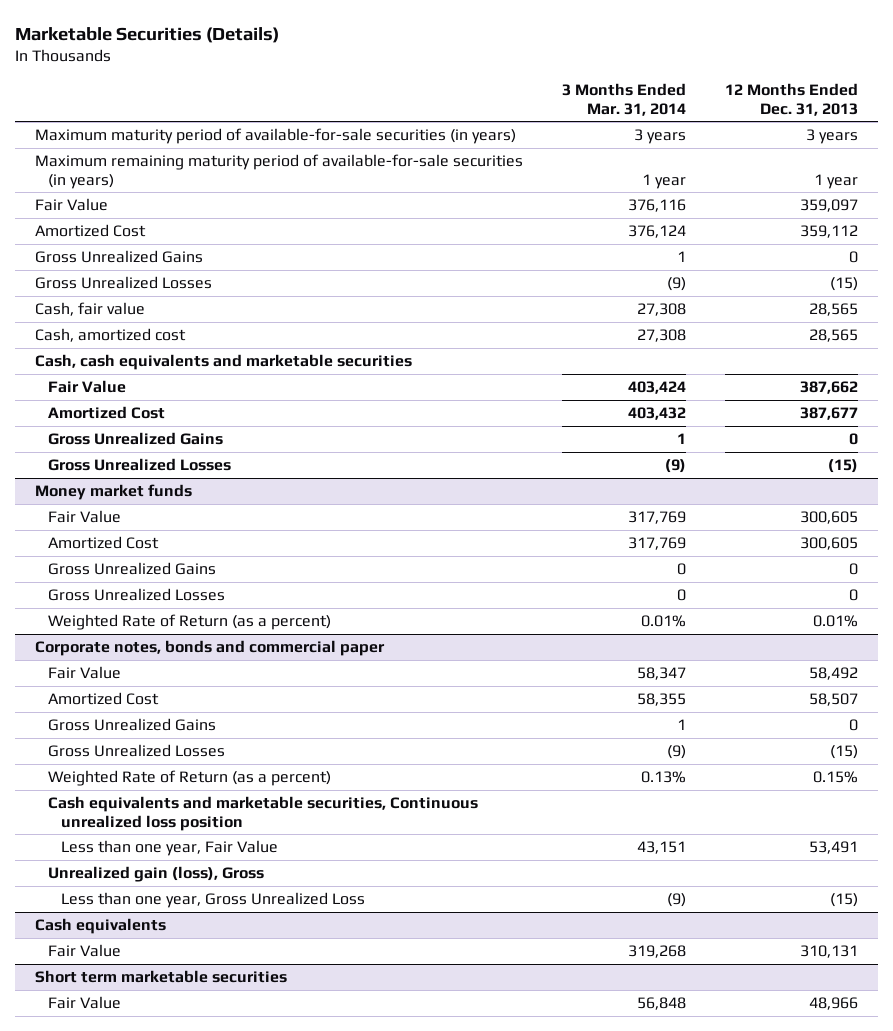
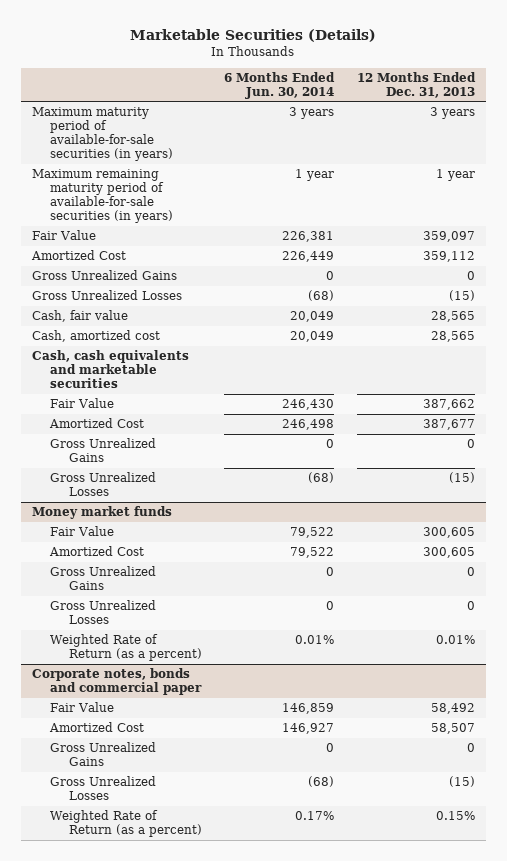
[562,83,687,116] 3 Months Ended Mar. 31, 2014 -> none
none -> [224,71,336,99] 6 Months Ended Jun. 30, 2014
[48,795,479,831] Cash equivalents and marketable securities, Continuous unrealized loss position -> none
[61,839,279,856] Less than one year, Fair Value -> none
[48,865,265,882] Unrealized gain (loss), Gross -> none
[61,891,366,908] Less than one year, Gross Unrealized Loss -> none
[34,917,166,934] Cash equivalents -> none
[48,943,122,957] Fair Value -> none
[34,969,287,983] Short term marketable securities -> none
[48,995,122,1009] Fair Value -> none

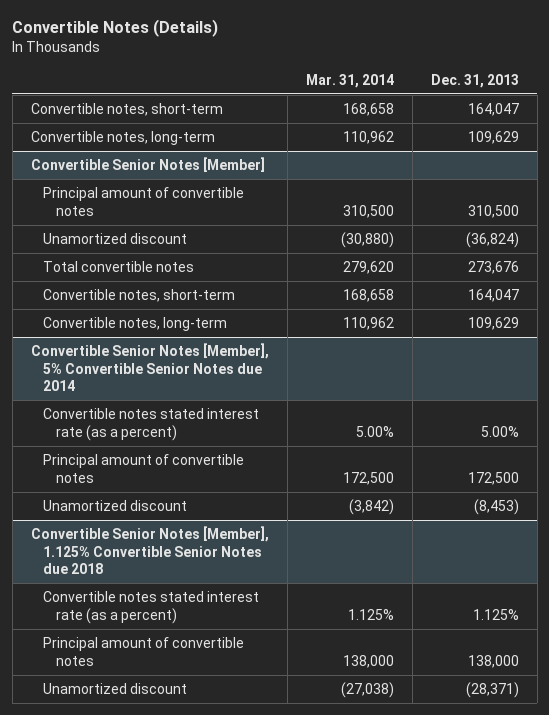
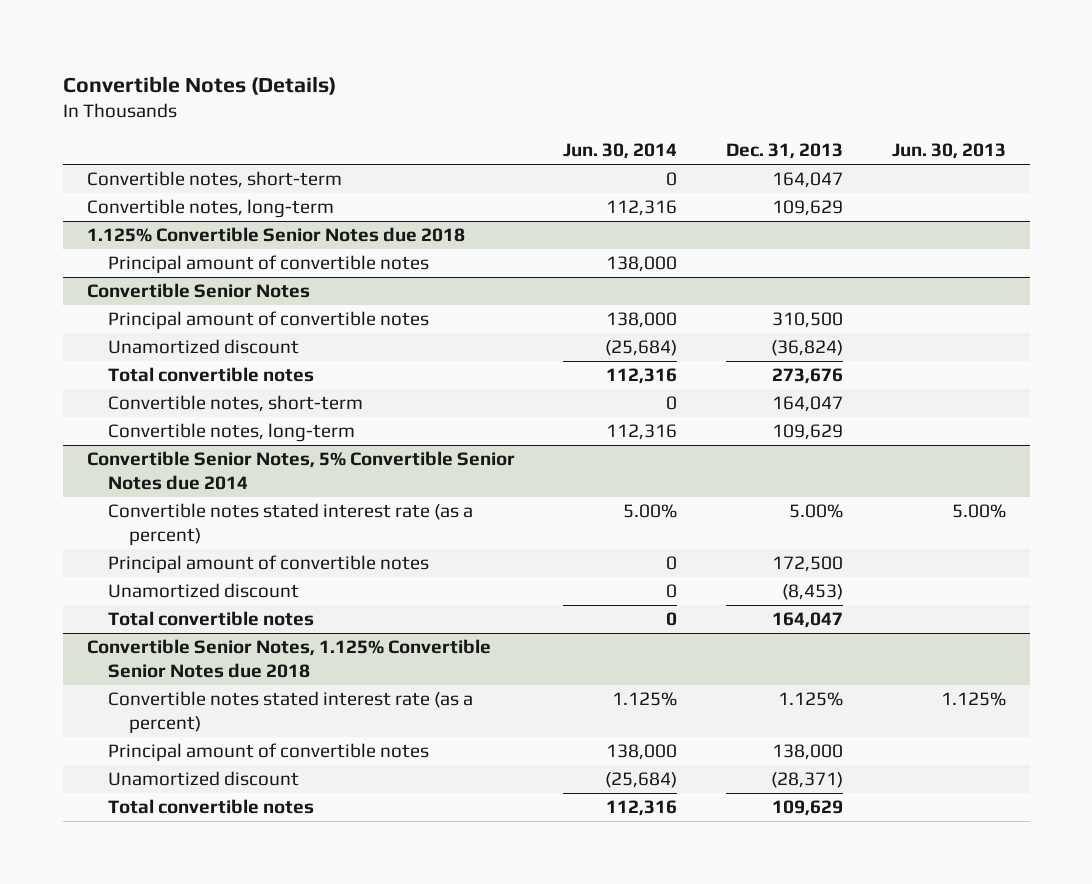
[305,73,394,88] Mar. 31, 2014 -> none
none -> [563,143,678,160] Jun. 30, 2014
none -> [891,143,1006,160] Jun. 30, 2013
none -> [86,227,465,243] 1.125% Convertible Senior Notes due 2018
none -> [107,255,429,274] Principal amount of convertible notes
[30,156,265,172] Convertible Senior Notes [Member] -> [86,283,310,299] Convertible Senior Notes
[30,342,269,392] Convertible Senior Notes [Member], 5% Convertible Senior Notes due 2014 -> [86,451,515,490] Convertible Senior Notes, 5% Convertible Senior Notes due 2014
none -> [107,611,314,627] Total convertible notes
[30,525,269,575] Convertible Senior Notes [Member], 1.125% Convertible Senior Notes due 2018 -> [86,639,491,678] Convertible Senior Notes, 1.125% Convertible Senior Notes due 2018
none -> [107,799,314,815] Total convertible notes

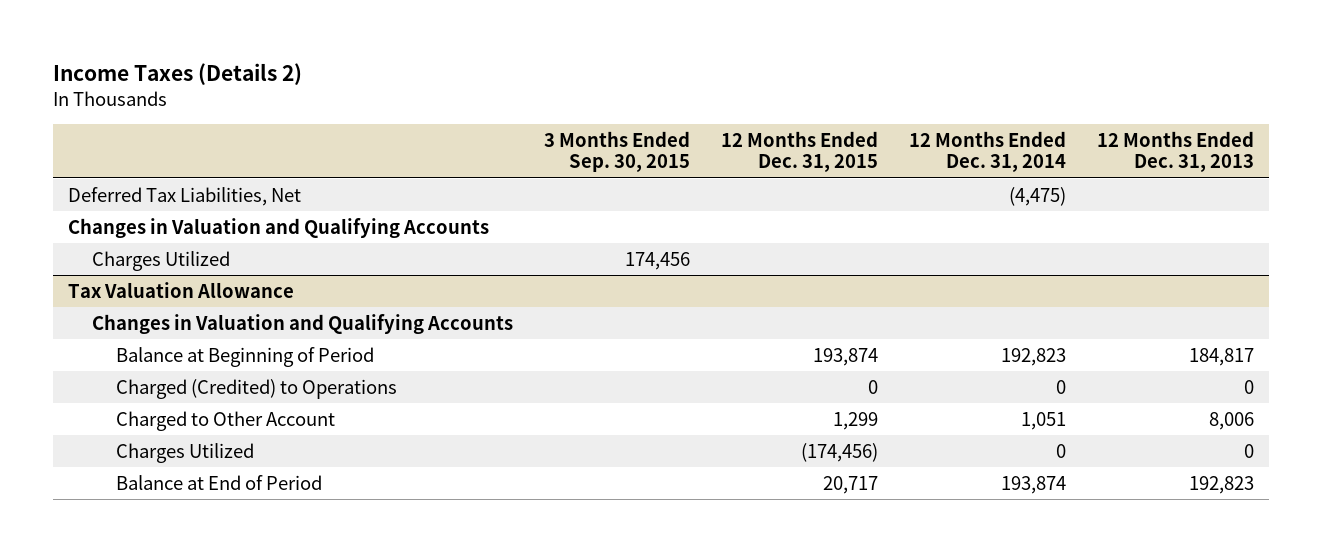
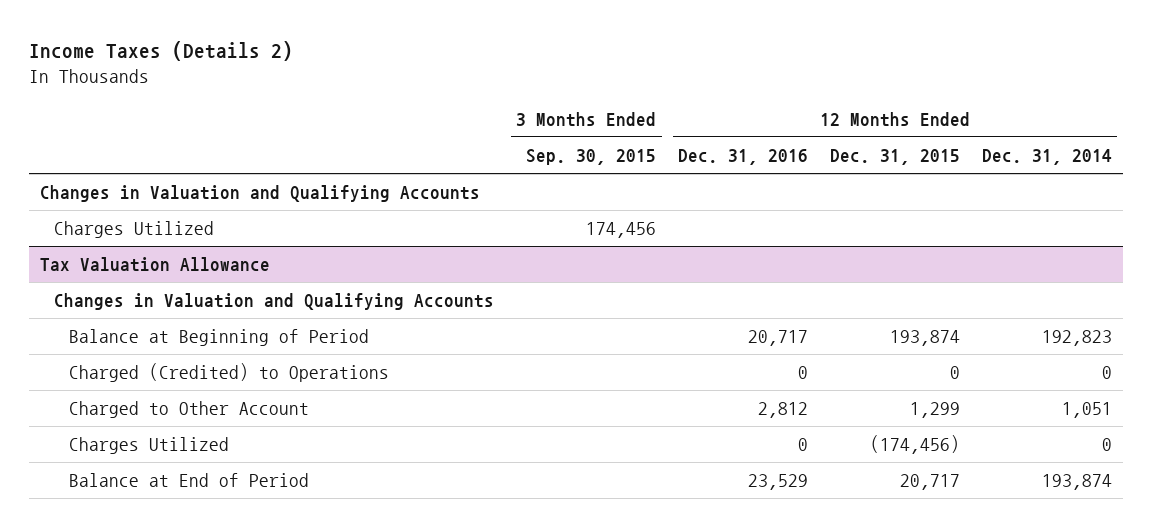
[1096,131,1254,173] 12 Months Ended Dec. 31, 2013 -> none
none -> [678,148,809,165] Dec. 31, 2016
[68,186,302,206] Deferred Tax Liabilities, Net -> none

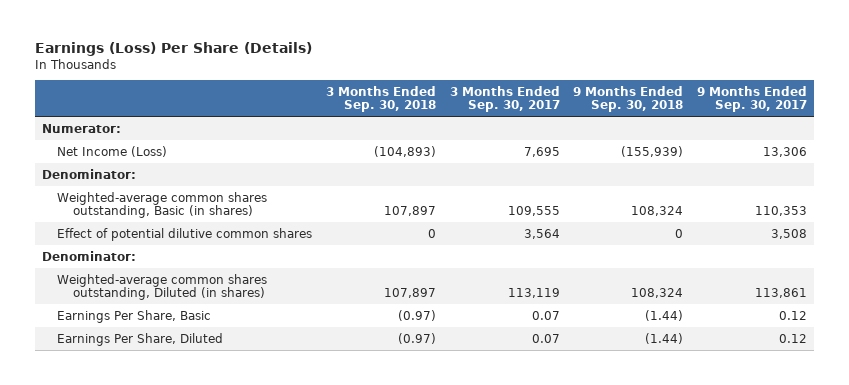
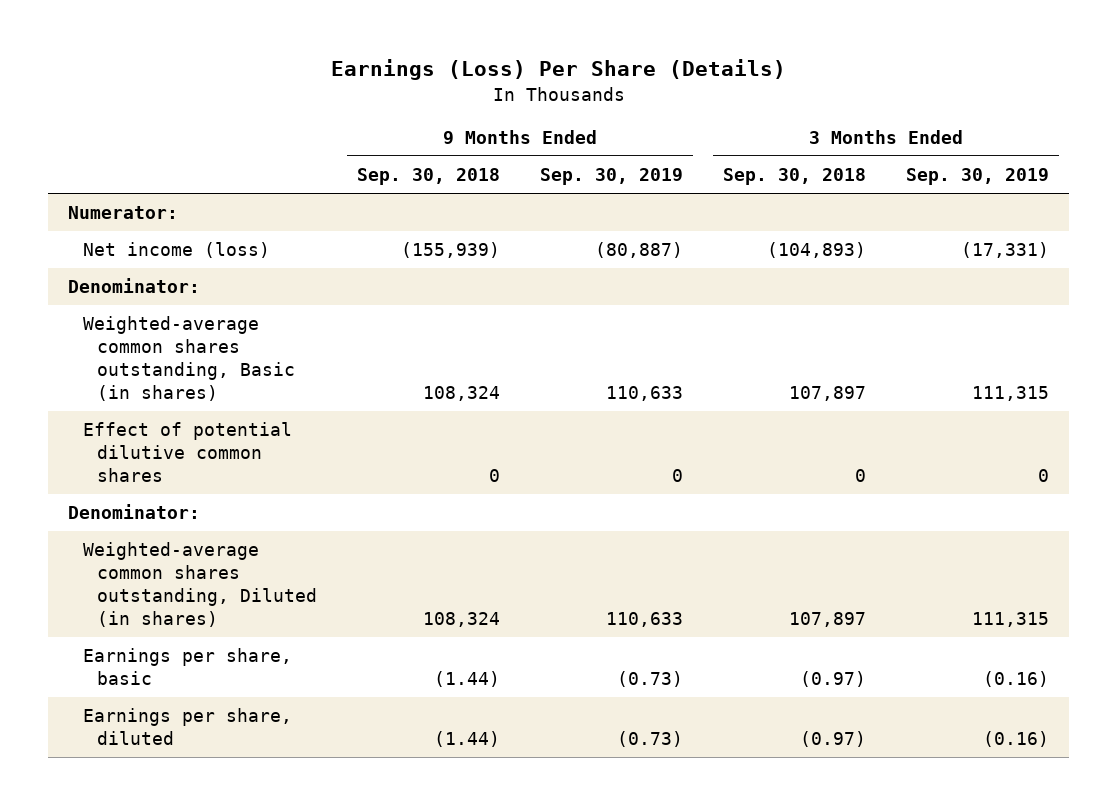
[449,85,560,113] 3 Months Ended Sep. 30, 2017 -> none
[696,85,807,113] 9 Months Ended Sep. 30, 2017 -> none
none -> [540,168,684,186] Sep. 30, 2019
none -> [906,168,1050,186] Sep. 30, 2019
[57,145,168,157] Net Income (Loss) -> [82,242,270,259] Net income (loss)
[57,309,212,323] Earnings Per Share, Basic -> [82,648,292,686] Earnings per share, basic
[57,332,224,346] Earnings Per Share, Diluted -> [82,708,292,746] Earnings per share, diluted

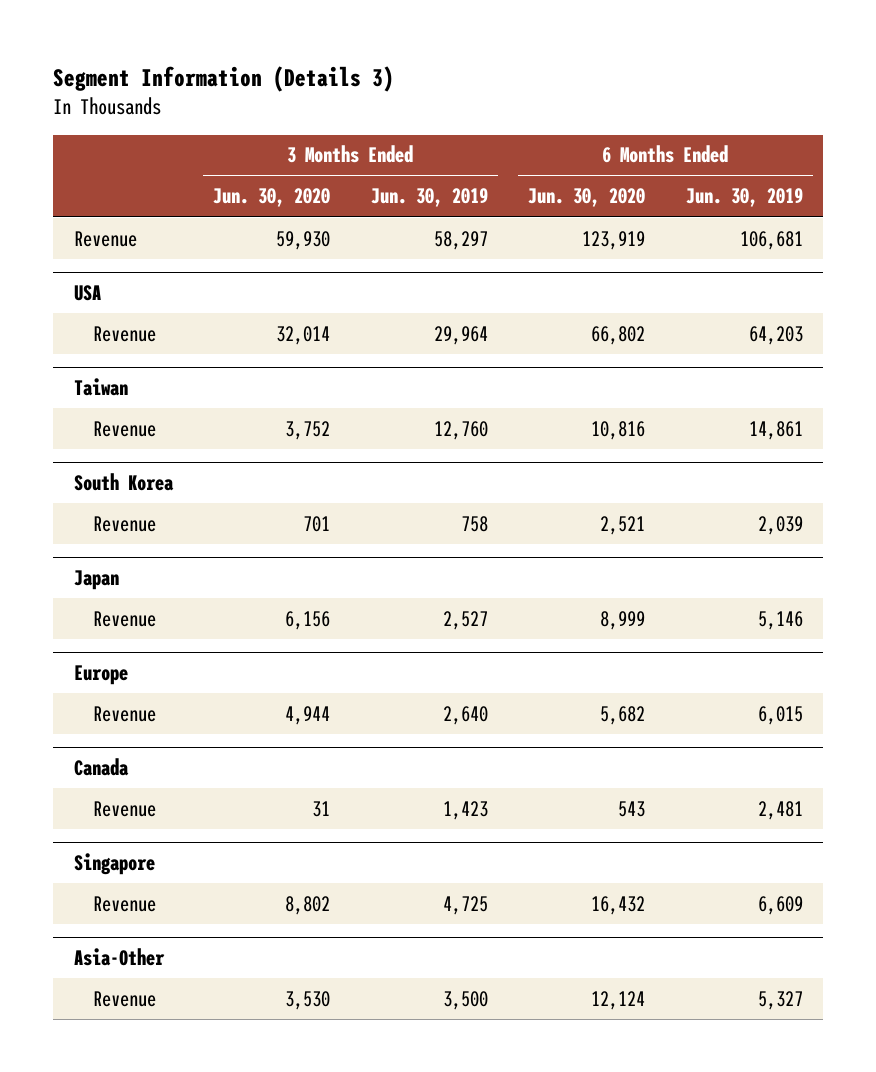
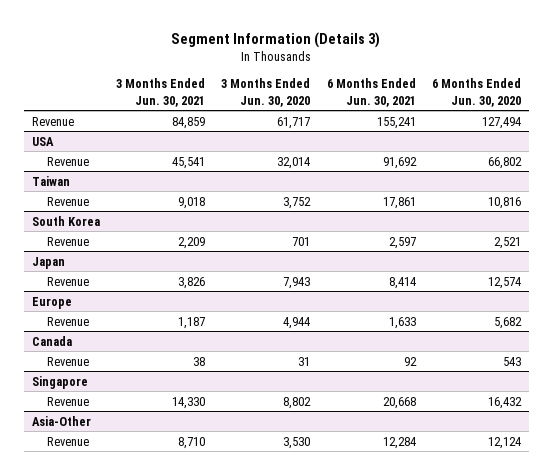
[370,188,488,208] Jun. 30, 2019 -> none
[685,188,803,208] Jun. 30, 2019 -> none
none -> [116,78,206,107] 3 Months Ended Jun. 30, 2021
none -> [326,78,416,107] 6 Months Ended Jun. 30, 2021
[276,230,331,250] 59,930 -> [277,116,311,129] 61,717
[582,230,646,250] 123,919 -> [481,116,521,129] 127,494
[285,610,331,630] 6,156 -> [283,276,311,289] 7,943
[600,610,646,630] 8,999 -> [487,276,521,289] 12,574

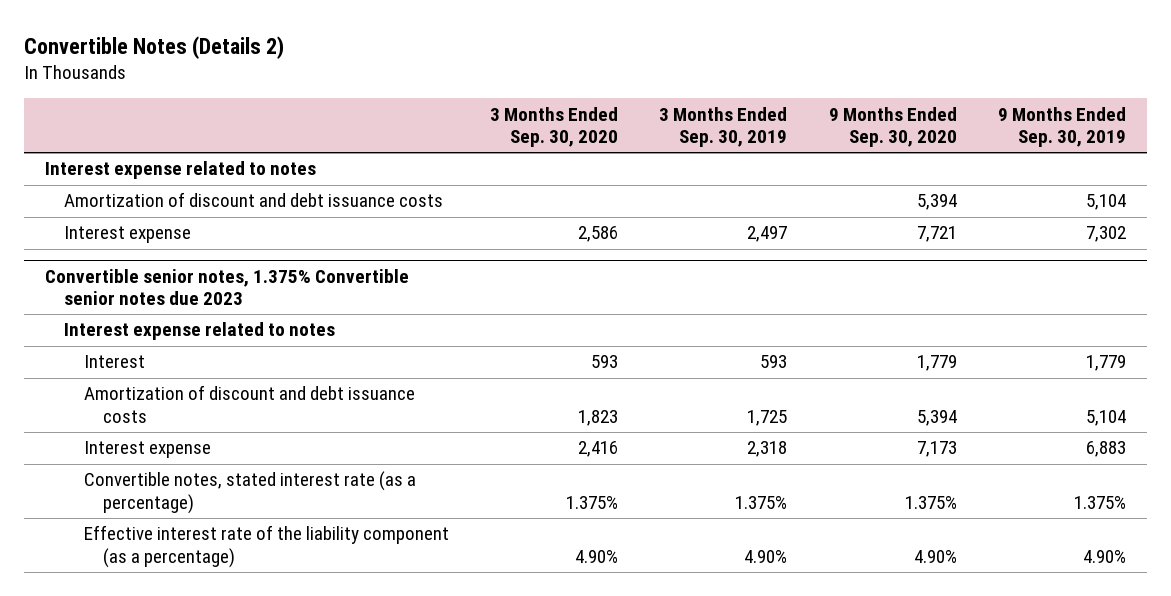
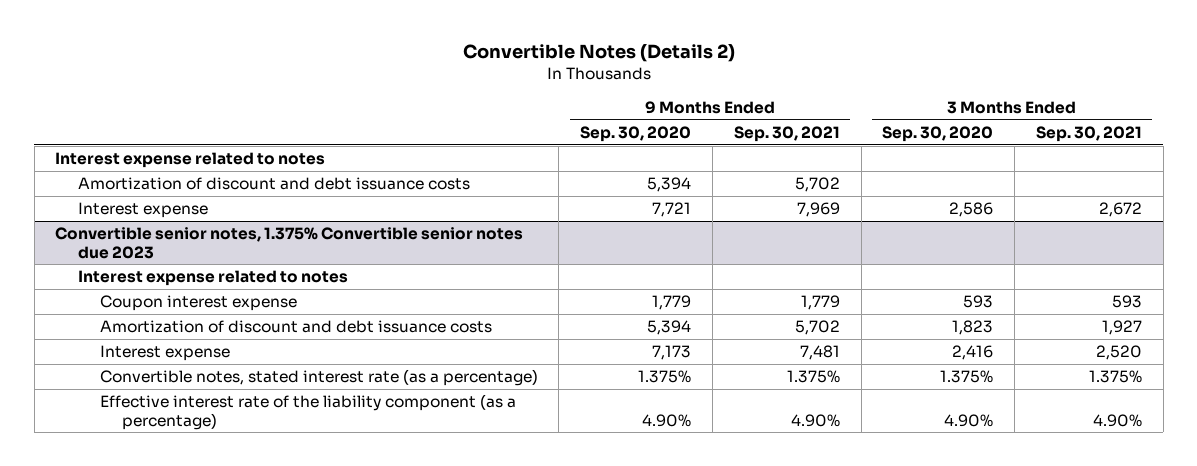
[659,106,788,148] 3 Months Ended Sep. 30, 2019 -> none
[998,106,1127,148] 9 Months Ended Sep. 30, 2019 -> none
none -> [733,126,840,143] Sep. 30, 2021
none -> [1035,126,1142,143] Sep. 30, 2021
[83,355,145,369] Interest -> [99,295,297,312] Coupon interest expense

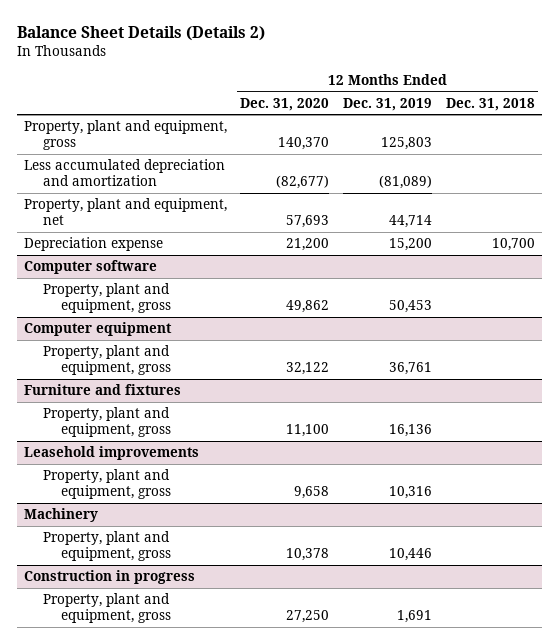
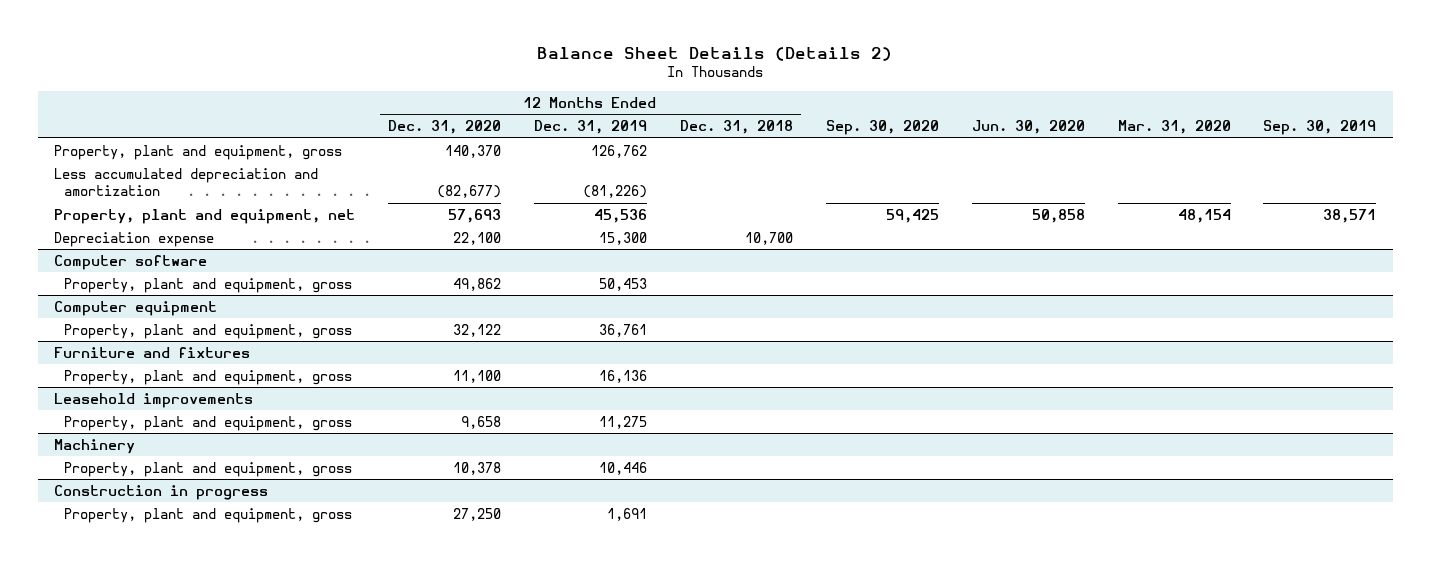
none -> [825,120,939,136] Sep. 30, 2020
none -> [971,120,1085,135] Jun. 30, 2020
none -> [1117,120,1231,135] Mar. 31, 2020
none -> [1263,120,1377,136] Sep. 30, 2019
[381,137,433,151] 125,803 -> [590,144,647,158] 126,762
[379,175,433,190] (81,089) -> [582,185,647,199] (81,226)
[389,215,433,229] 44,714 -> [593,208,647,223] 45,536
[286,238,330,252] 21,200 -> [452,231,501,245] 22,100
[389,238,433,252] 15,200 -> [598,231,647,245] 15,300
[389,486,433,500] 10,316 -> [598,415,647,429] 11,275

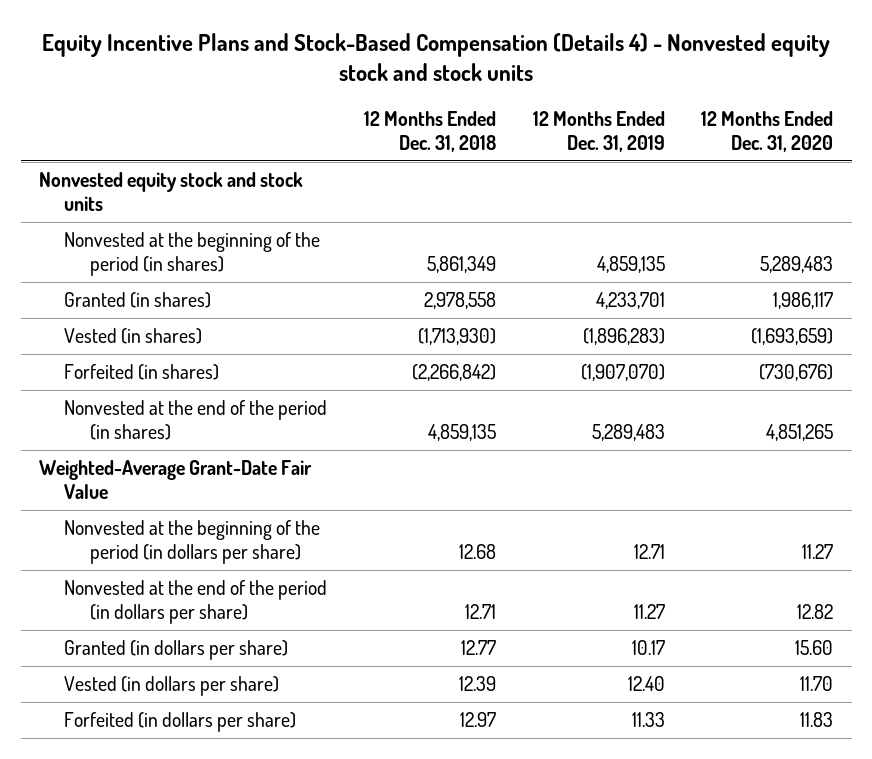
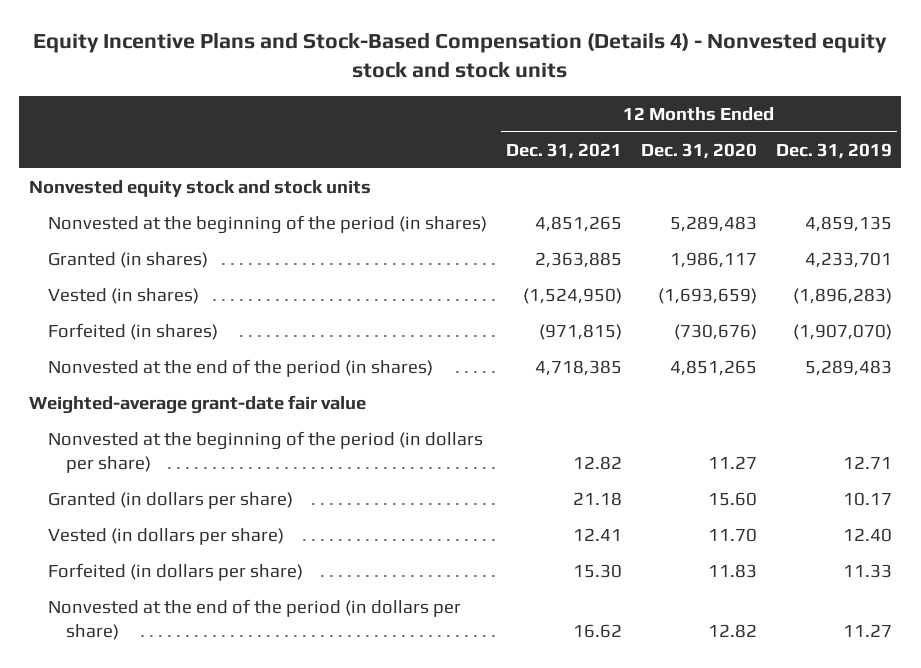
[364,110,497,152] 12 Months Ended Dec. 31, 2018 -> none
none -> [505,142,622,159] Dec. 31, 2021
[39,460,313,499] Weighted-Average Grant-Date Fair Value -> [29,395,367,415] Weighted-average grant-date fair value
[64,580,328,624] Nonvested at the end of the period (in dollars per share) -> [47,599,461,640] Nonvested at the end of the period (in dollars per share)

